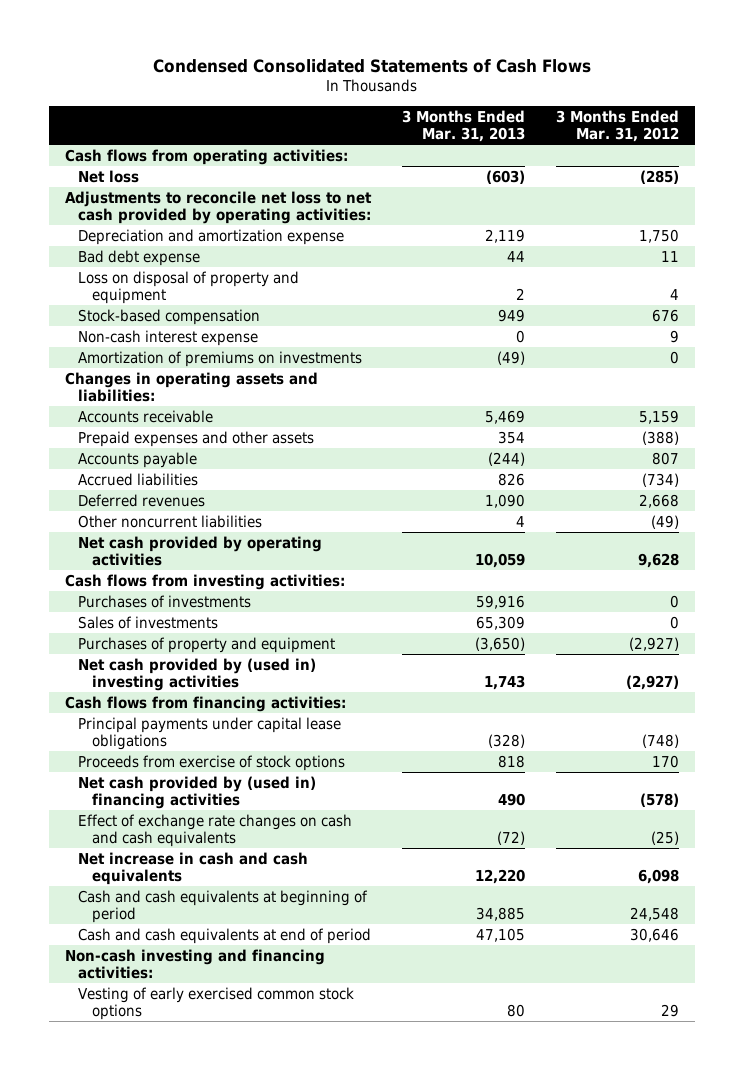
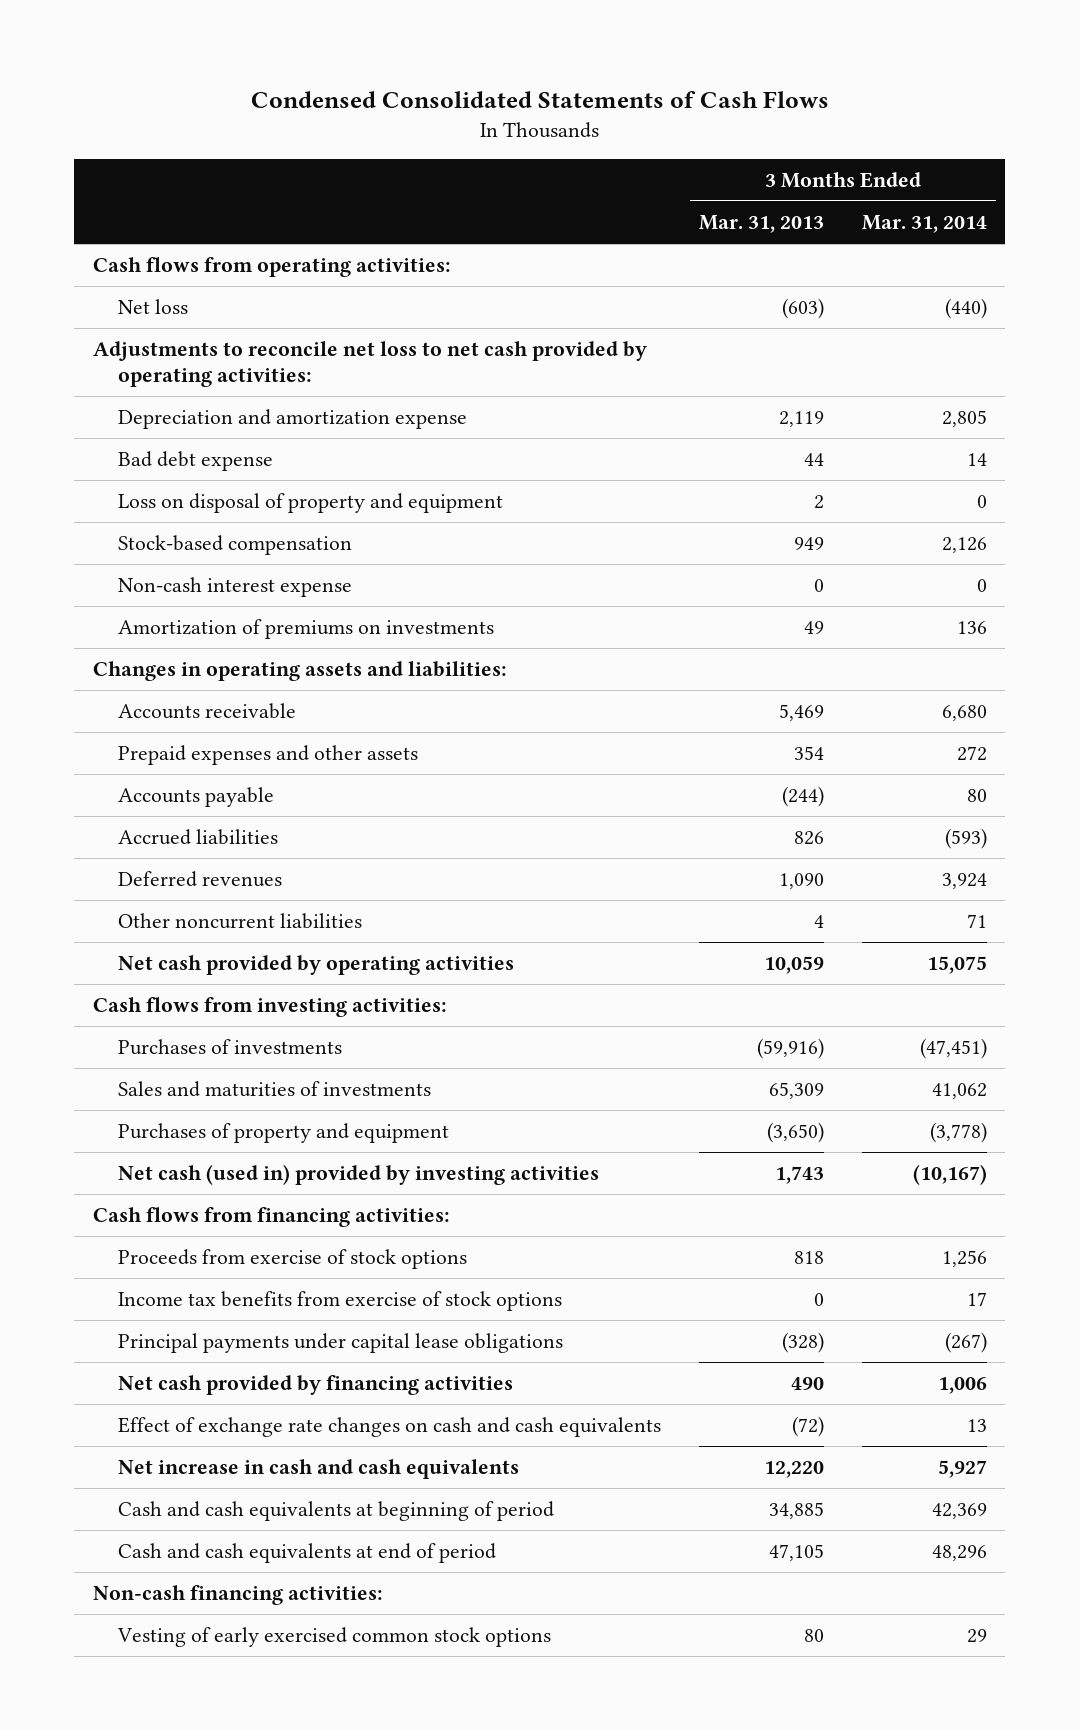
[556,109,680,143] 3 Months Ended Mar. 31, 2012 -> none
none -> [861,215,987,234] Mar. 31, 2014
[497,350,526,365] (49) -> [803,621,824,635] 49
[476,594,526,609] 59,916 -> [756,1038,824,1060] (59,916)
[78,615,219,629] Sales of investments -> [118,1081,432,1098] Sales and maturities of investments
[78,657,317,692] Net cash provided by (used in) investing activities -> [118,1164,600,1186] Net cash (used in) provided by investing activities
none -> [118,1291,563,1312] Income tax benefits from exercise of stock options
[78,716,342,751] Principal payments under capital lease obligations -> [118,1333,564,1354] Principal payments under capital lease obligations
[78,775,317,810] Net cash provided by (used in) financing activities -> [118,1375,514,1396] Net cash provided by financing activities
[64,948,325,980] Non-cash investing and financing activities: -> [93,1585,384,1606] Non-cash financing activities:

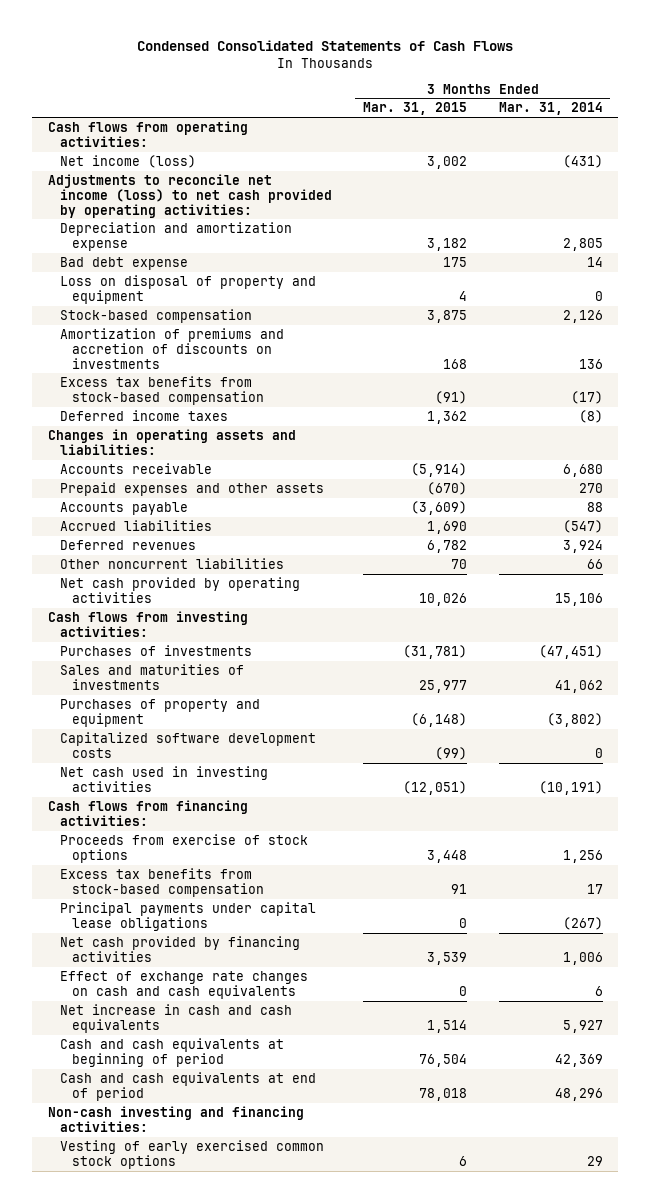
[698,215,824,234] Mar. 31, 2013 -> none
none -> [363,102,468,116] Mar. 31, 2015
[118,299,189,315] Net loss -> [59,154,196,168] Net income (loss)
[944,298,987,320] (440) -> [562,154,603,168] (431)
[93,341,648,387] Adjustments to reconcile net loss to net cash provided by operating activities: -> [47,173,332,218] Adjustments to reconcile net income (loss) to net cash provided by operating activities:
[118,577,353,598] Non-cash interest expense -> none
[118,619,495,640] Amortization of premiums on investments -> [59,327,284,369] Amortization of premiums and accretion of discounts on investments
none -> [59,375,265,405] Excess tax benefits from stock-based compensation
none -> [59,409,228,421] Deferred income taxes
[956,746,987,762] 272 -> [578,482,603,493] 270
[966,789,987,803] 80 -> [586,501,603,512] 88
[944,828,987,850] (593) -> [562,519,603,533] (547)
[966,914,987,929] 71 -> [586,558,603,569] 66
[926,956,987,975] 15,075 -> [554,592,603,606] 15,106
[929,1122,987,1144] (3,778) -> [546,712,603,727] (3,802)
none -> [59,731,316,758] Capitalized software development costs
[118,1164,600,1186] Net cash (used in) provided by investing activities -> [59,765,268,792] Net cash used in investing activities
[912,1164,987,1186] (10,167) -> [538,780,603,795] (10,191)
[118,1291,563,1312] Income tax benefits from exercise of stock options -> none
none -> [59,867,265,897] Excess tax benefits from stock-based compensation
[966,1419,987,1433] 13 -> [594,985,603,996] 6
[93,1585,384,1606] Non-cash financing activities: -> [47,1105,304,1132] Non-cash investing and financing activities:

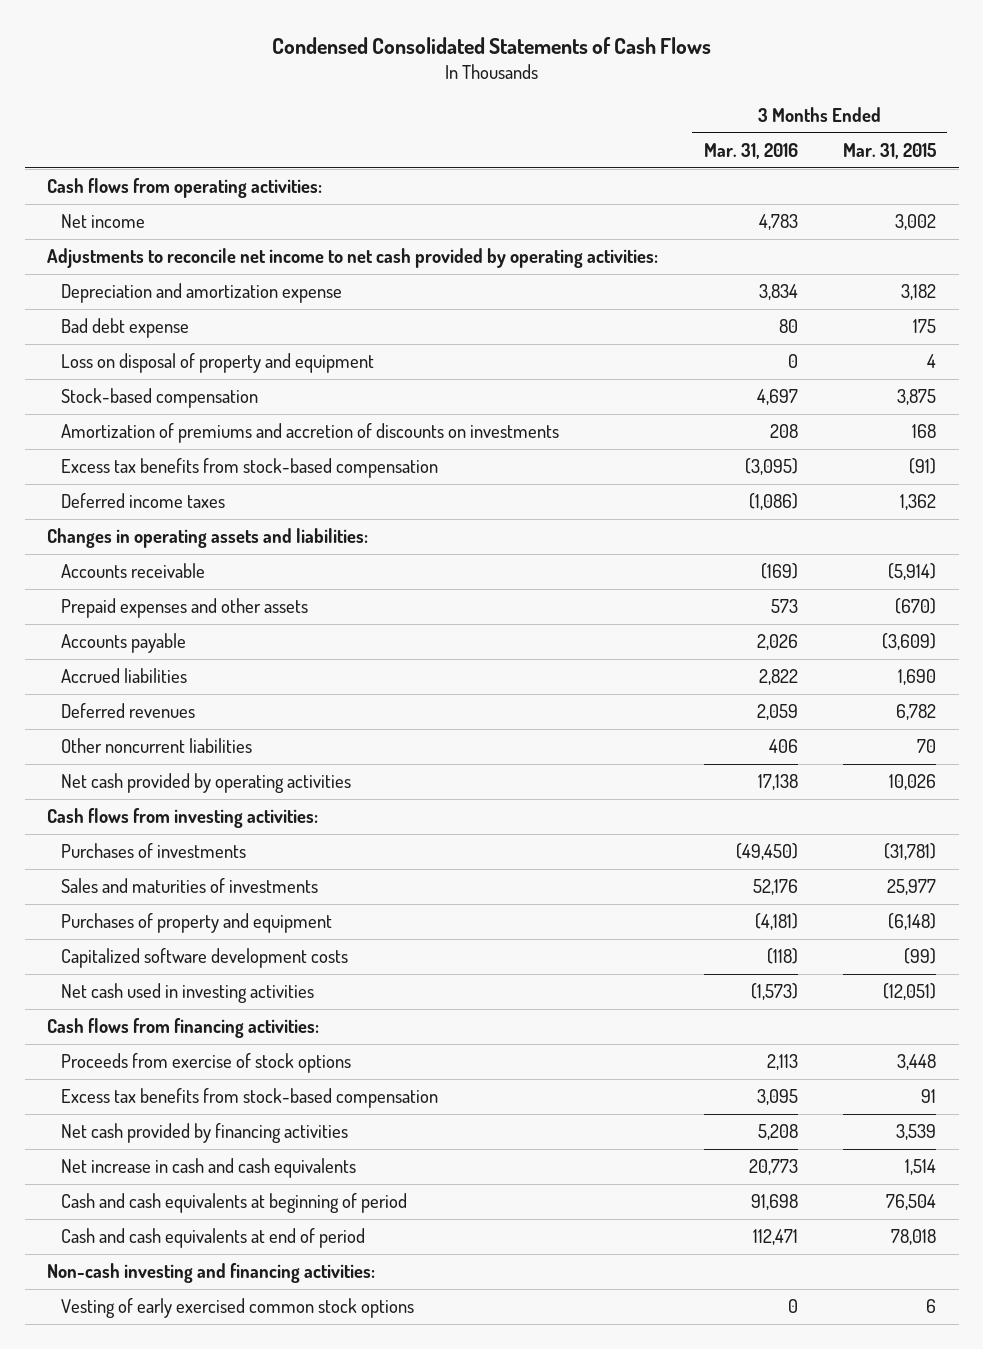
[498,102,603,116] Mar. 31, 2014 -> none
none -> [703,143,798,160] Mar. 31, 2016
[59,154,196,168] Net income (loss) -> [60,214,145,229] Net income
[47,173,332,218] Adjustments to reconcile net income (loss) to net cash provided by operating activities: -> [47,248,659,269] Adjustments to reconcile net income to net cash provided by operating activities:
[59,901,316,931] Principal payments under capital lease obligations -> none
[59,970,308,999] Effect of exchange rate changes on cash and cash equivalents -> none

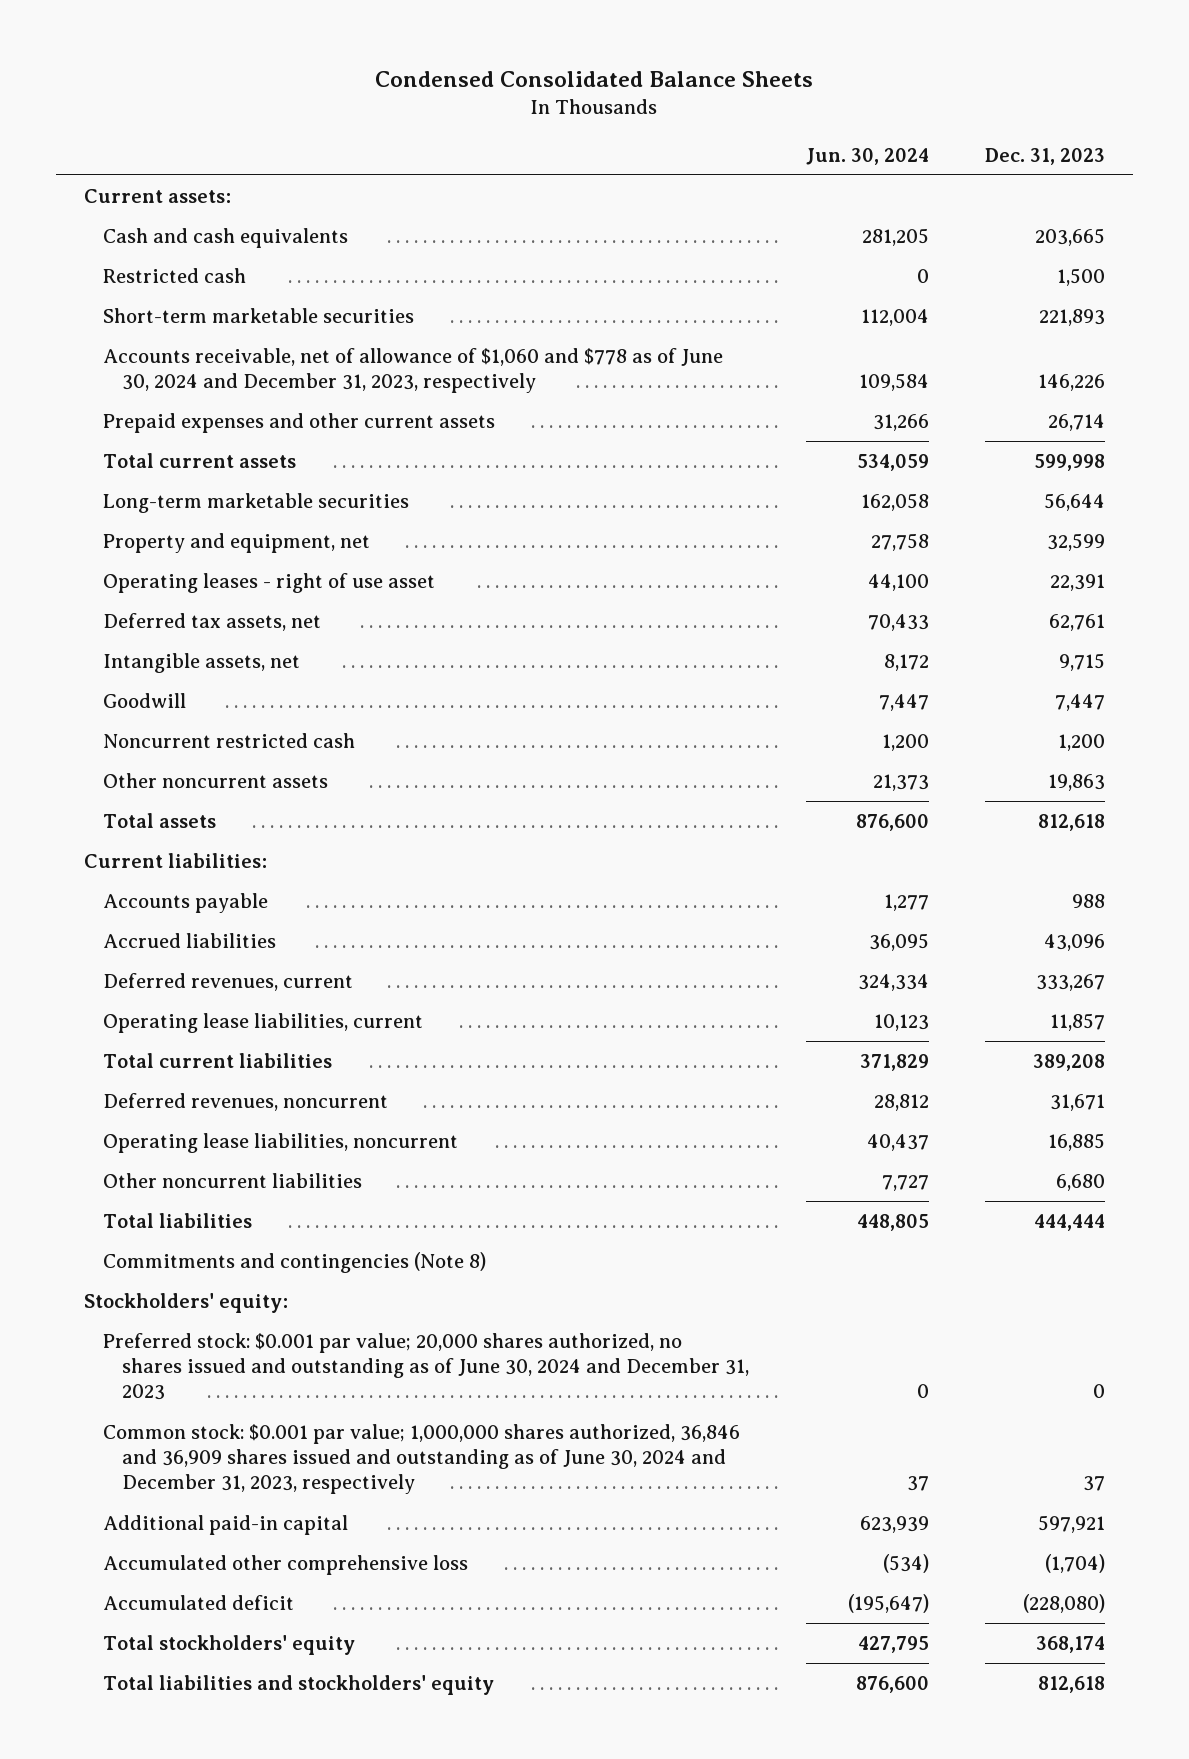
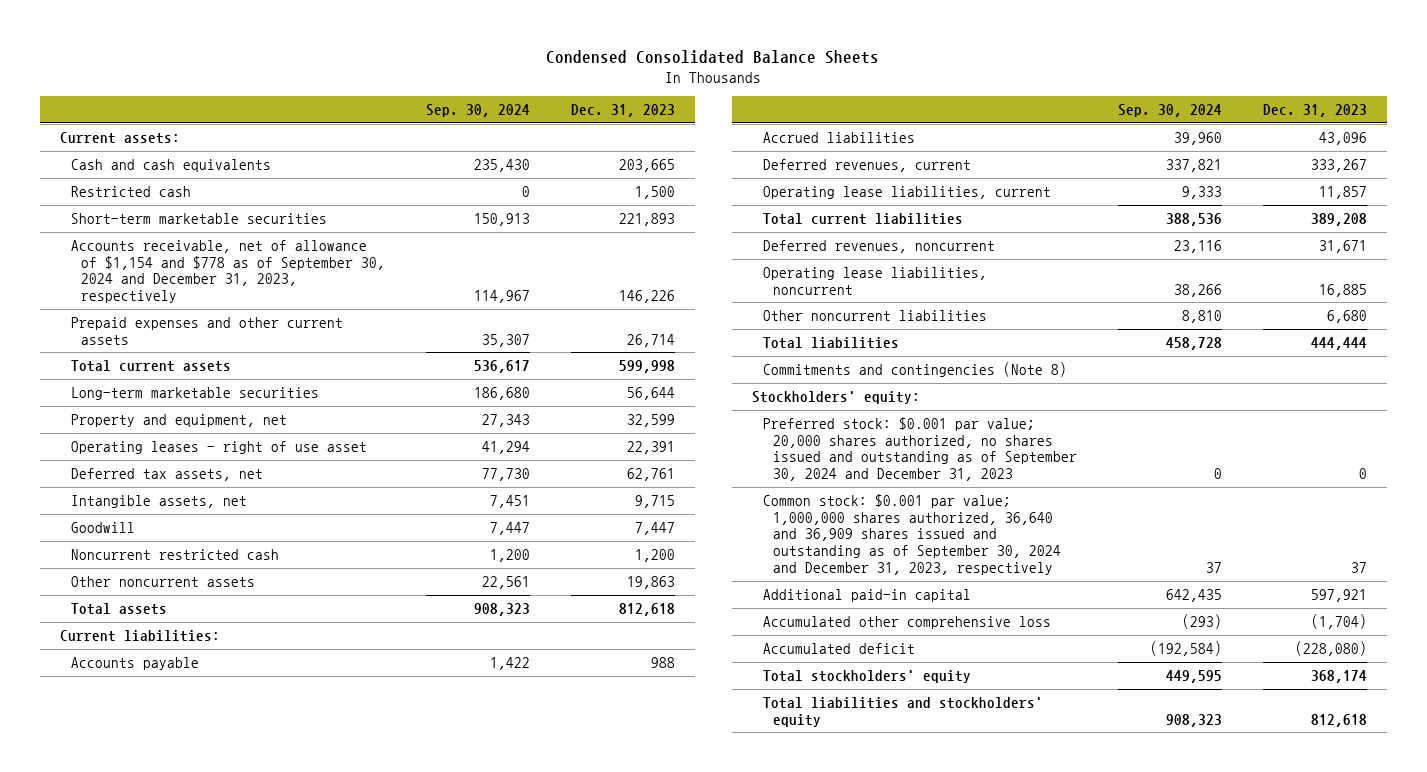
[805,147,929,165] Jun. 30, 2024 -> none
none -> [425,104,530,118] Sep. 30, 2024
[103,348,724,394] Accounts receivable, net of allowance of $1,060 and $778 as of June 30, 2024 and December 31, 2023, respectively -> [70,239,386,304] Accounts receivable, net of allowance of $1,154 and $778 as of September 30, 2024 and December 31, 2023, respectively
[103,1333,750,1401] Preferred stock: $0.001 par value; 20,000 shares authorized, no shares issued and outstanding as of June 30, 2024 and December 31, 2023 -> [762,416,1078,482] Preferred stock: $0.001 par value; 20,000 shares authorized, no shares issued and outstanding as of September 30, 2024 and December 31, 2023
[103,1424,741,1495] Common stock: $0.001 par value; 1,000,000 shares authorized, 36,846 and 36,909 shares issued and outstanding as of June 30, 2024 and December 31, 2023, respectively -> [762,493,1062,576] Common stock: $0.001 par value; 1,000,000 shares authorized, 36,640 and 36,909 shares issued and outstanding as of September 30, 2024 and December 31, 2023, respectively

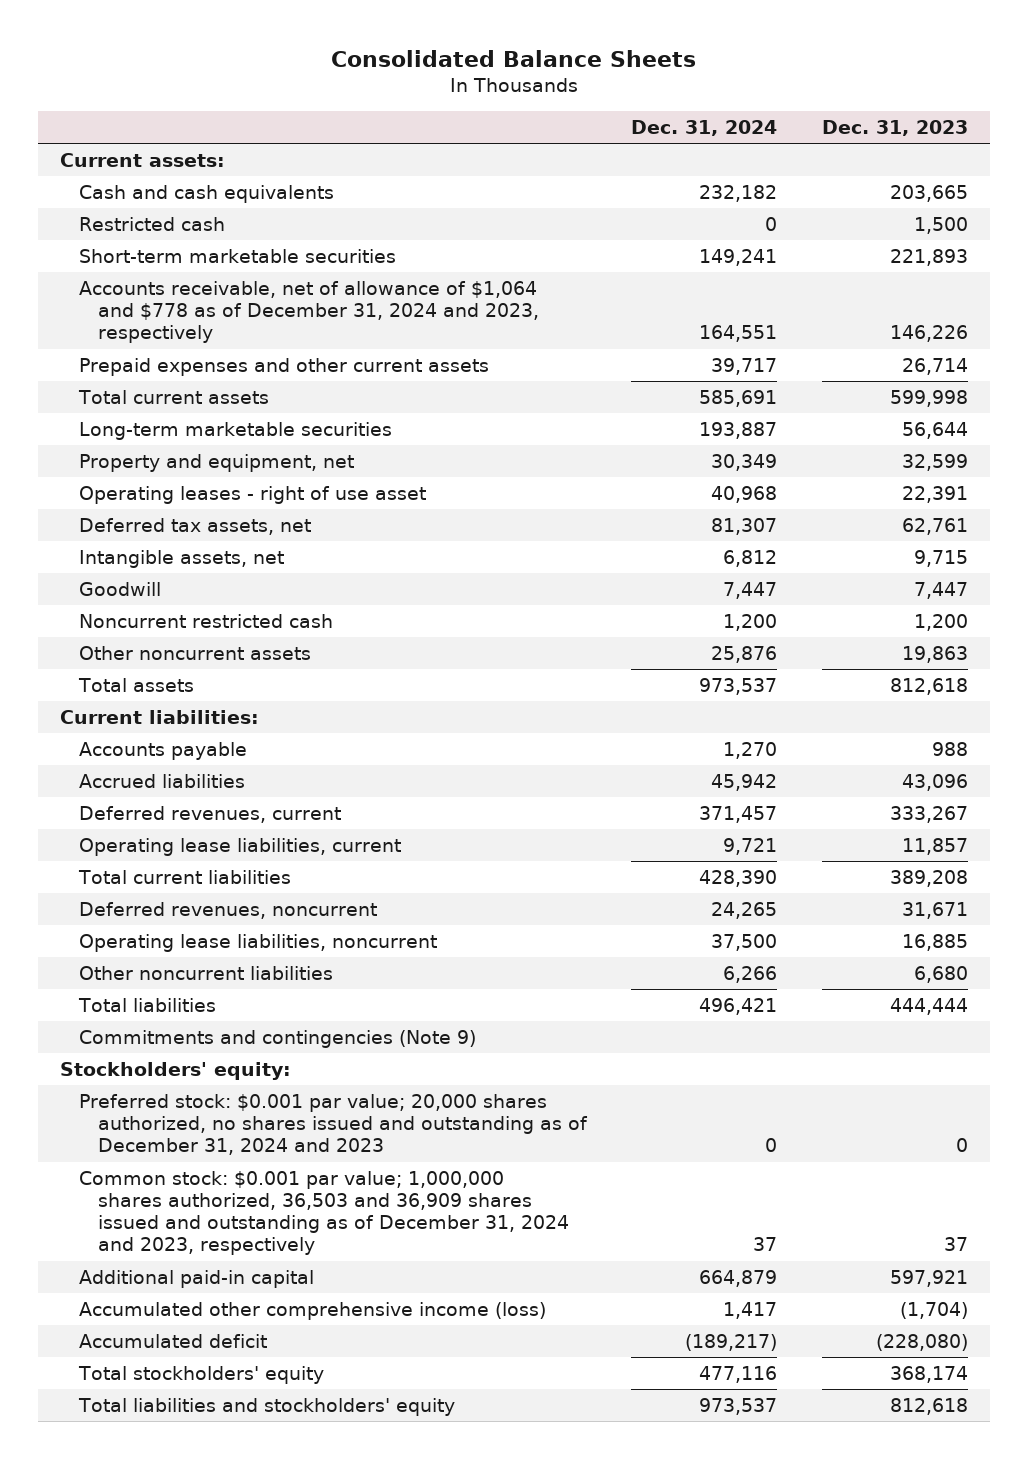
[546,50,880,65] Condensed Consolidated Balance Sheets -> [330,49,696,67] Consolidated Balance Sheets
[425,104,530,118] Sep. 30, 2024 -> none
none -> [631,119,778,136] Dec. 31, 2024
[70,239,386,304] Accounts receivable, net of allowance of $1,154 and $778 as of September 30, 2024 and December 31, 2023, respectively -> [78,281,540,344] Accounts receivable, net of allowance of $1,064 and $778 as of December 31, 2024 and 2023, respectively
[762,361,1067,377] Commitments and contingencies (Note 8) -> [78,1030,476,1049] Commitments and contingencies (Note 9)
[762,416,1078,482] Preferred stock: $0.001 par value; 20,000 shares authorized, no shares issued and outstanding as of September 30, 2024 and December 31, 2023 -> [78,1094,589,1156] Preferred stock: $0.001 par value; 20,000 shares authorized, no shares issued and outstanding as of December 31, 2024 and 2023
[762,493,1062,576] Common stock: $0.001 par value; 1,000,000 shares authorized, 36,640 and 36,909 shares issued and outstanding as of September 30, 2024 and December 31, 2023, respectively -> [78,1171,570,1256] Common stock: $0.001 par value; 1,000,000 shares authorized, 36,503 and 36,909 shares issued and outstanding as of December 31, 2024 and 2023, respectively
[762,615,1051,629] Accumulated other comprehensive loss -> [78,1302,546,1321] Accumulated other comprehensive income (loss)

